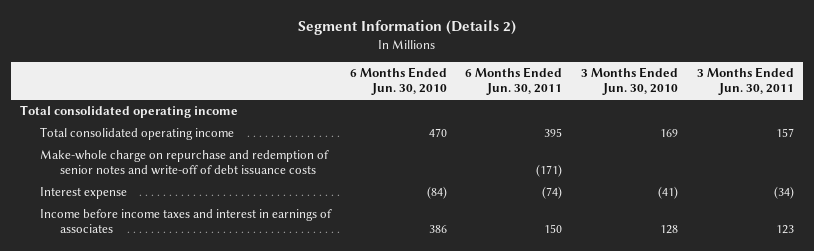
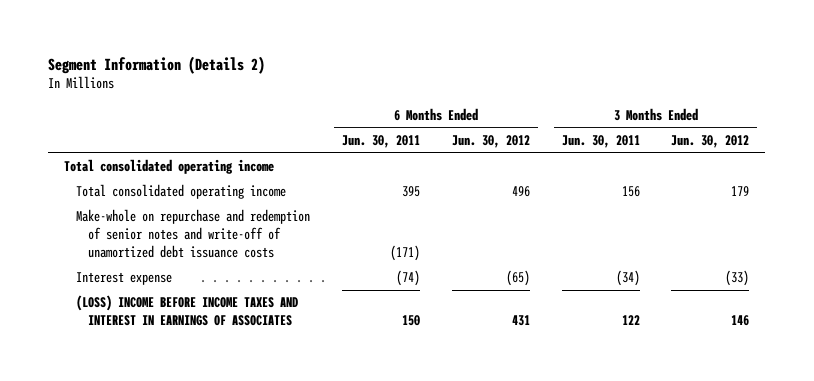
[349,67,447,96] 6 Months Ended Jun. 30, 2010 -> none
[580,67,678,96] 3 Months Ended Jun. 30, 2010 -> none
none -> [451,134,530,148] Jun. 30, 2012
none -> [671,134,750,148] Jun. 30, 2012
[775,128,794,138] 157 -> [621,186,640,198] 156
[39,150,329,176] Make-whole charge on repurchase and redemption of senior notes and write-off of debt issuance costs -> [76,209,311,259] Make-whole on repurchase and redemption of senior notes and write-off of unamortized debt issuance costs
[39,209,332,234] Income before income taxes and interest in earnings of associates -> [76,295,299,327] (LOSS) INCOME BEFORE INCOME TAXES AND INTEREST IN EARNINGS OF ASSOCIATES
[775,225,794,235] 123 -> [621,315,640,326] 122

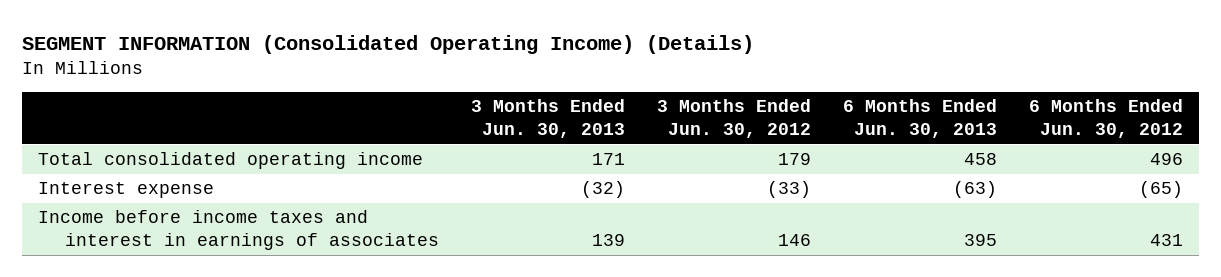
[48,55,266,74] Segment Information (Details 2) -> [21,34,754,54] SEGMENT INFORMATION (Consolidated Operating Income) (Details)
[342,134,421,148] Jun. 30, 2011 -> none
[561,134,640,148] Jun. 30, 2011 -> none
none -> [471,99,626,139] 3 Months Ended Jun. 30, 2013
none -> [843,99,998,139] 6 Months Ended Jun. 30, 2013
[64,159,275,175] Total consolidated operating income -> none
[76,209,311,259] Make-whole on repurchase and redemption of senior notes and write-off of unamortized debt issuance costs -> none
[76,295,299,327] (LOSS) INCOME BEFORE INCOME TAXES AND INTEREST IN EARNINGS OF ASSOCIATES -> [37,210,440,251] Income before income taxes and interest in earnings of associates

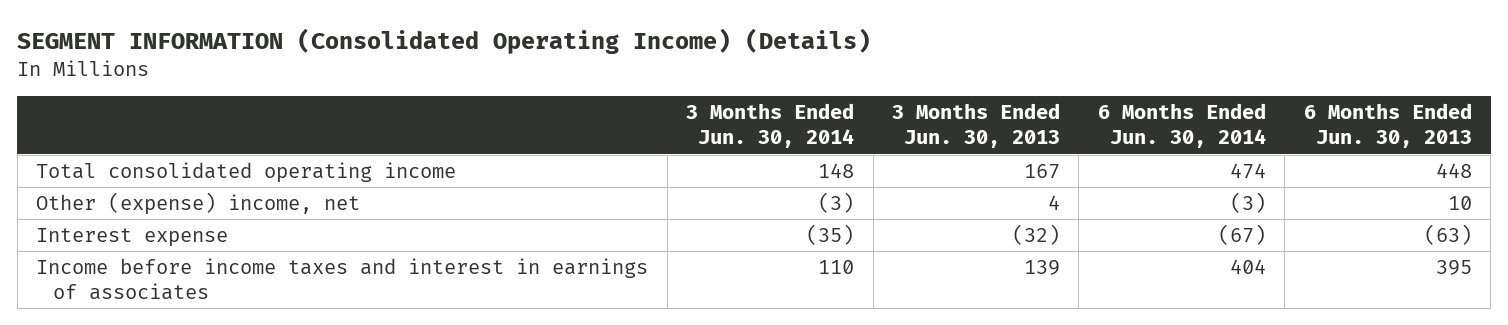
[657,99,812,139] 3 Months Ended Jun. 30, 2012 -> none
[1029,99,1184,139] 6 Months Ended Jun. 30, 2012 -> none
none -> [686,103,855,149] 3 Months Ended Jun. 30, 2014
none -> [1097,103,1266,149] 6 Months Ended Jun. 30, 2014
[592,153,626,166] 171 -> [1024,164,1061,180] 167
[964,153,998,166] 458 -> [1435,163,1472,179] 448
none -> [36,192,361,216] Other (expense) income, net

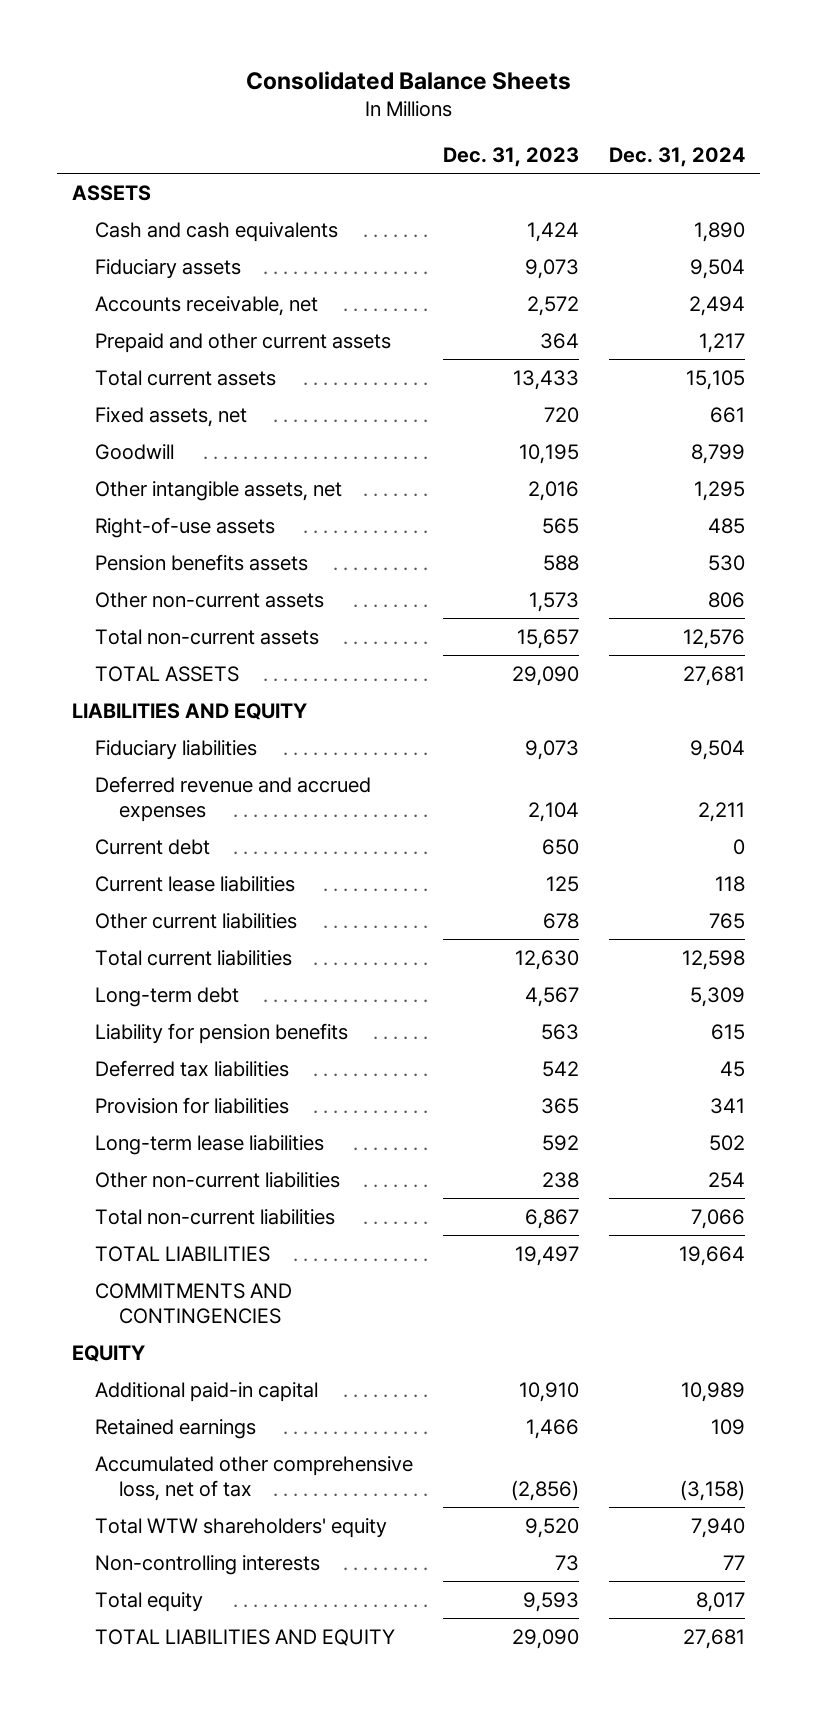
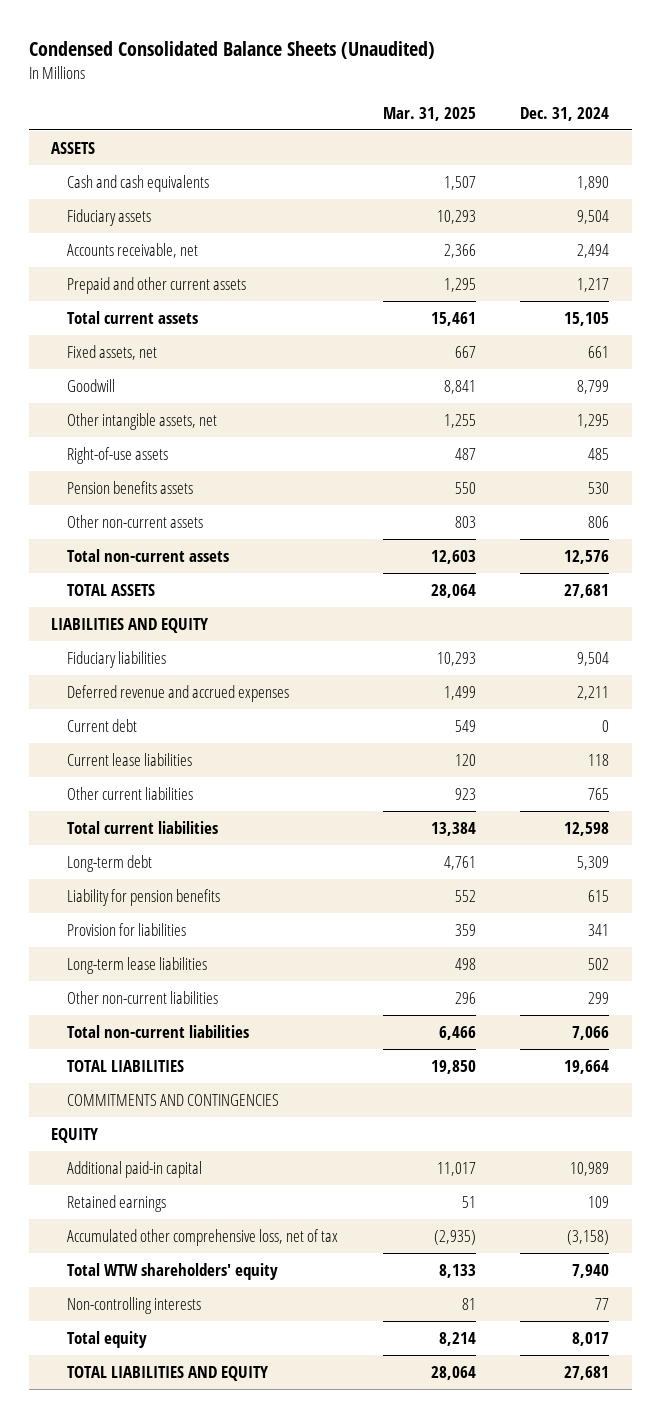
[245,70,571,90] Consolidated Balance Sheets -> [29,40,436,59] Condensed Consolidated Balance Sheets (Unaudited)
[443,147,580,168] Dec. 31, 2023 -> none
none -> [382,107,476,122] Mar. 31, 2025
[95,1059,290,1077] Deferred tax liabilities -> none
[707,1171,745,1188] 254 -> [588,991,610,1004] 299

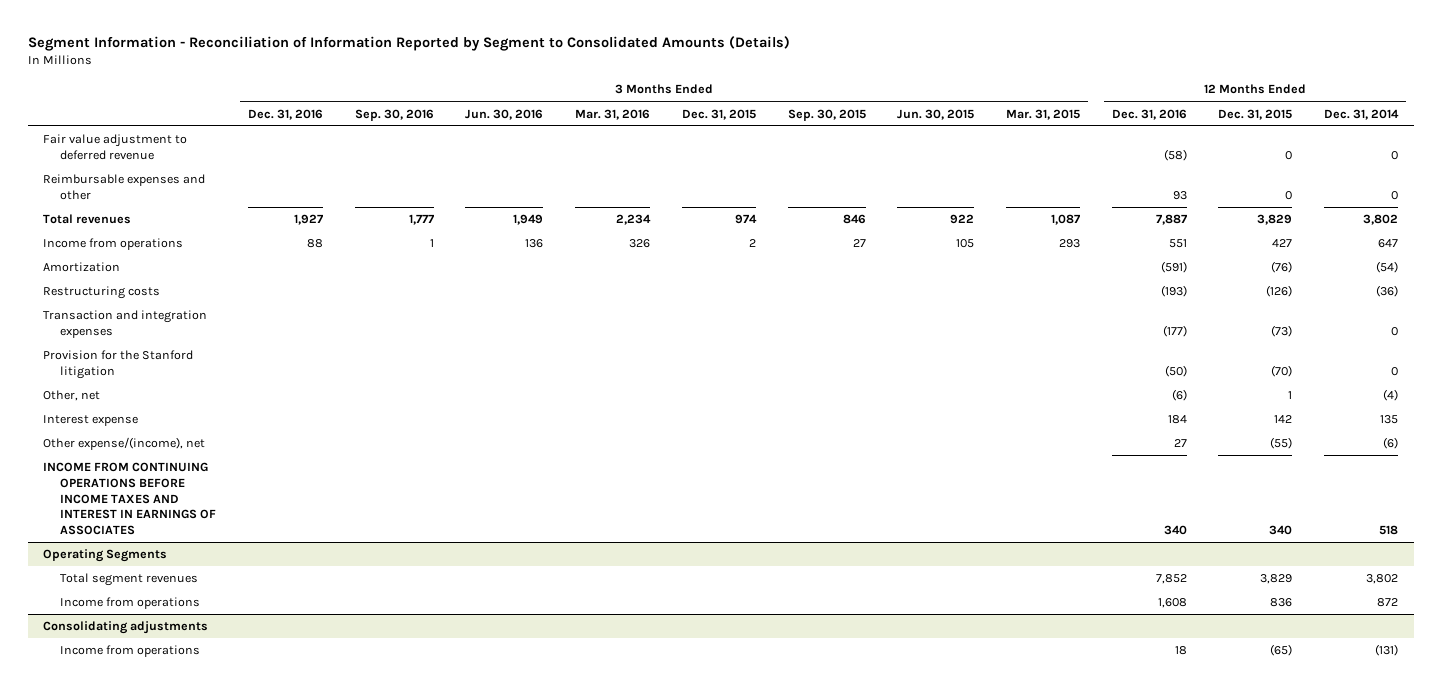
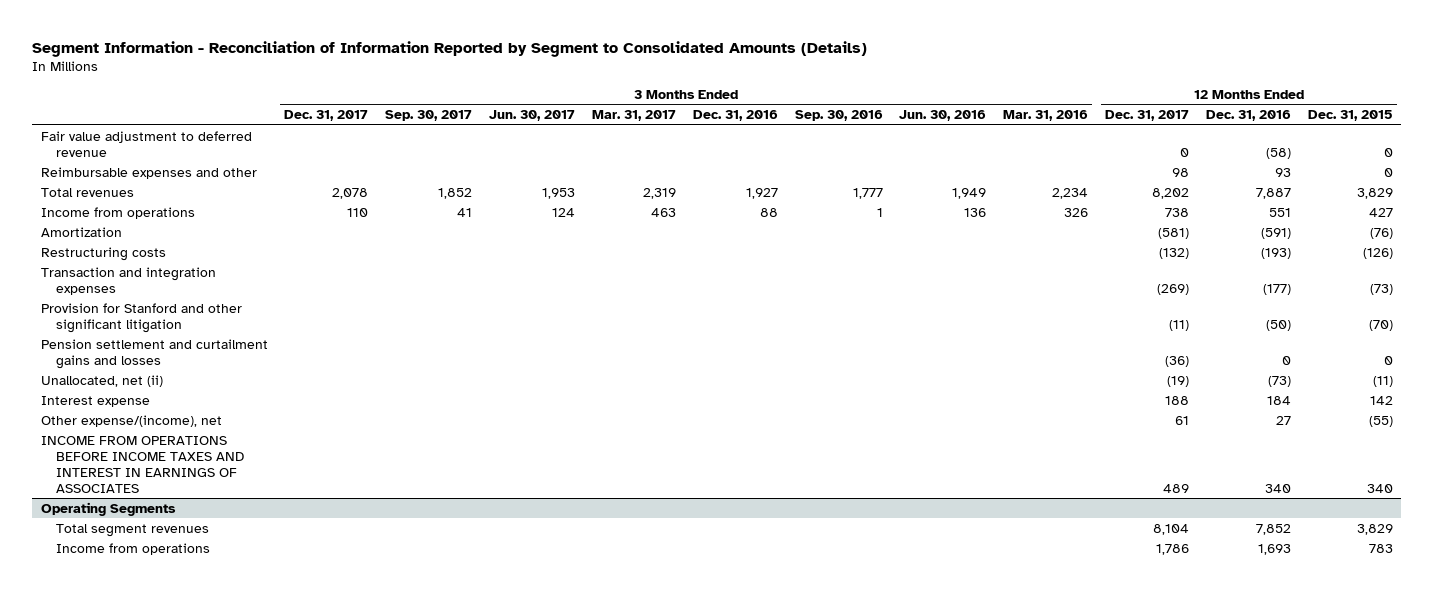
[681,108,756,120] Dec. 31, 2015 -> none
[787,108,866,121] Sep. 30, 2015 -> none
[897,108,975,120] Jun. 30, 2015 -> none
[1005,108,1080,120] Mar. 31, 2015 -> none
[1323,108,1399,120] Dec. 31, 2014 -> none
none -> [284,110,369,122] Dec. 31, 2017
none -> [385,110,473,122] Sep. 30, 2017
none -> [489,110,576,122] Jun. 30, 2017
none -> [591,110,676,122] Mar. 31, 2017
none -> [1105,110,1190,122] Dec. 31, 2017
[43,350,194,379] Provision for the Stanford litigation -> [40,302,242,333] Provision for Stanford and other significant litigation
none -> [40,338,268,369] Pension settlement and curtailment gains and losses
[43,390,101,402] Other, net -> [40,374,163,387] Unallocated, net (ii)
[1171,389,1187,402] (6) -> [1267,375,1291,387] (73)
[1288,391,1293,400] 1 -> [1372,375,1393,387] (11)
[43,462,217,535] INCOME FROM CONTINUING OPERATIONS BEFORE INCOME TAXES AND INTEREST IN EARNINGS OF ASSOCIATES -> [40,435,244,493] INCOME FROM OPERATIONS BEFORE INCOME TAXES AND INTEREST IN EARNINGS OF ASSOCIATES
[43,621,209,635] Consolidating adjustments -> none
[60,645,201,658] Income from operations -> none
[1157,598,1187,609] 1,608 -> [1257,543,1291,555] 1,693
[1270,598,1293,608] 836 -> [1368,543,1393,553] 783

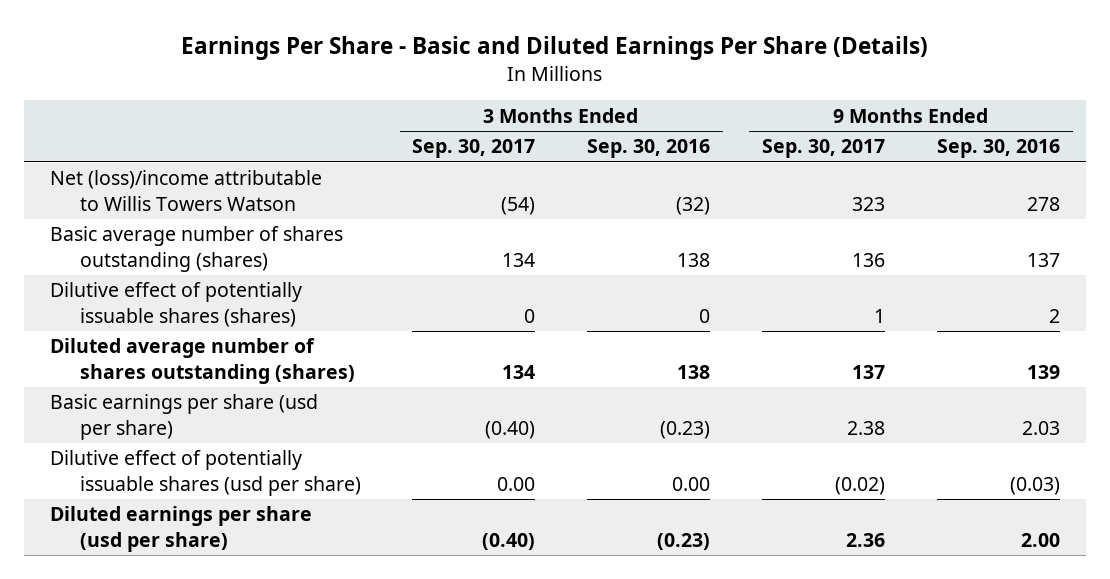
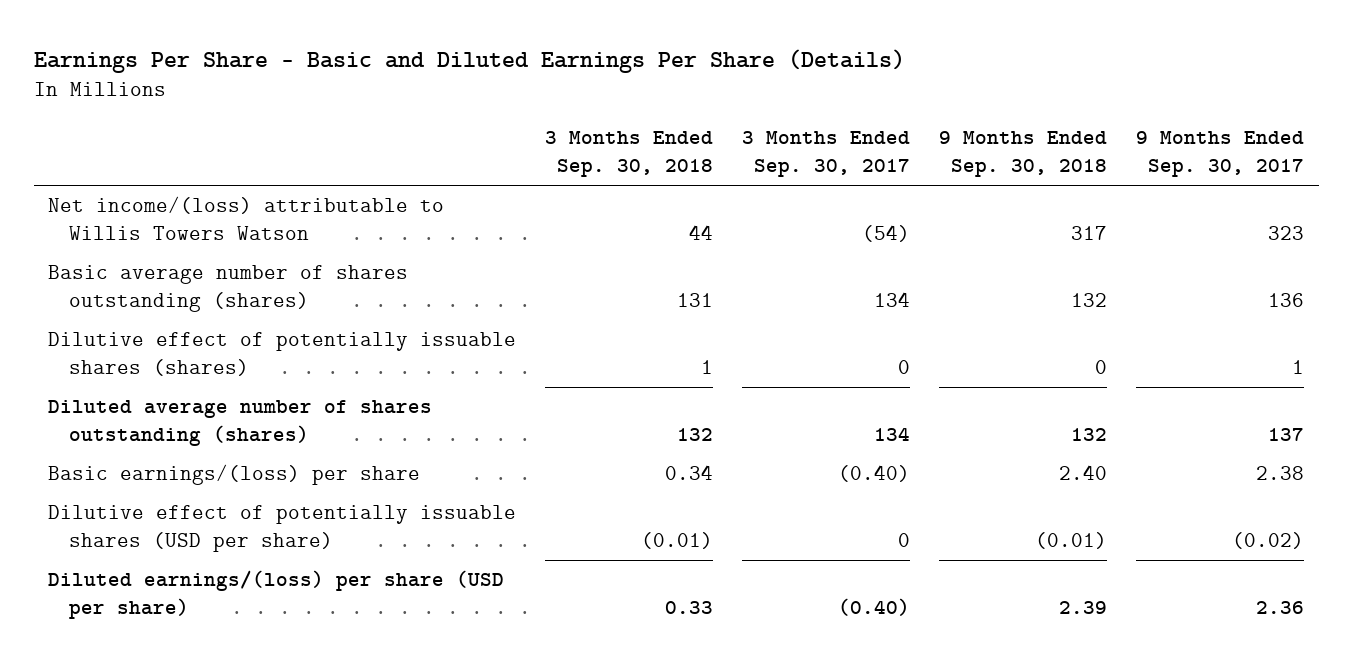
[587,139,711,159] Sep. 30, 2016 -> none
[936,139,1060,159] Sep. 30, 2016 -> none
none -> [545,131,714,178] 3 Months Ended Sep. 30, 2018
none -> [939,131,1108,178] 9 Months Ended Sep. 30, 2018
[49,170,322,211] Net (loss)/income attributable to Willis Towers Watson -> [48,196,445,242] Net income/(loss) attributable to Willis Towers Watson
[49,394,318,440] Basic earnings per share (usd per share) -> [48,464,421,486] Basic earnings/(loss) per share
[49,450,361,496] Dilutive effect of potentially issuable shares (usd per share) -> [48,505,517,553] Dilutive effect of potentially issuable shares (USD per share)
[497,476,536,491] 0.00 -> [898,533,911,548] 0
[49,506,312,552] Diluted earnings per share (usd per share) -> [48,570,505,620] Diluted earnings/(loss) per share (USD per share)

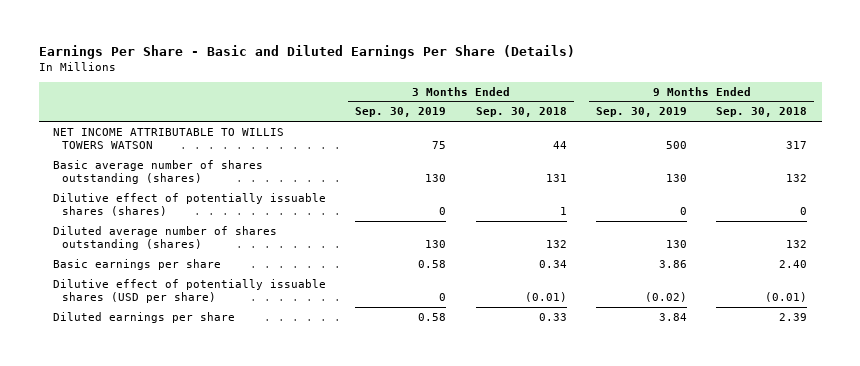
[742,131,911,178] 3 Months Ended Sep. 30, 2017 -> none
[1136,131,1305,178] 9 Months Ended Sep. 30, 2017 -> none
none -> [355,107,447,118] Sep. 30, 2019
none -> [595,107,687,118] Sep. 30, 2019
[48,196,445,242] Net income/(loss) attributable to Willis Towers Watson -> [53,127,285,149] NET INCOME ATTRIBUTABLE TO WILLIS TOWERS WATSON
[48,464,421,486] Basic earnings/(loss) per share -> [53,258,222,270] Basic earnings per share
[48,570,505,620] Diluted earnings/(loss) per share (USD per share) -> [53,311,236,323] Diluted earnings per share

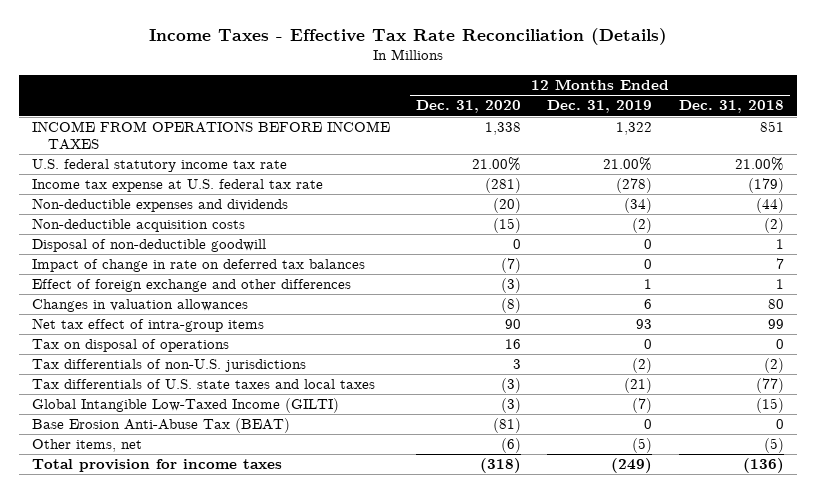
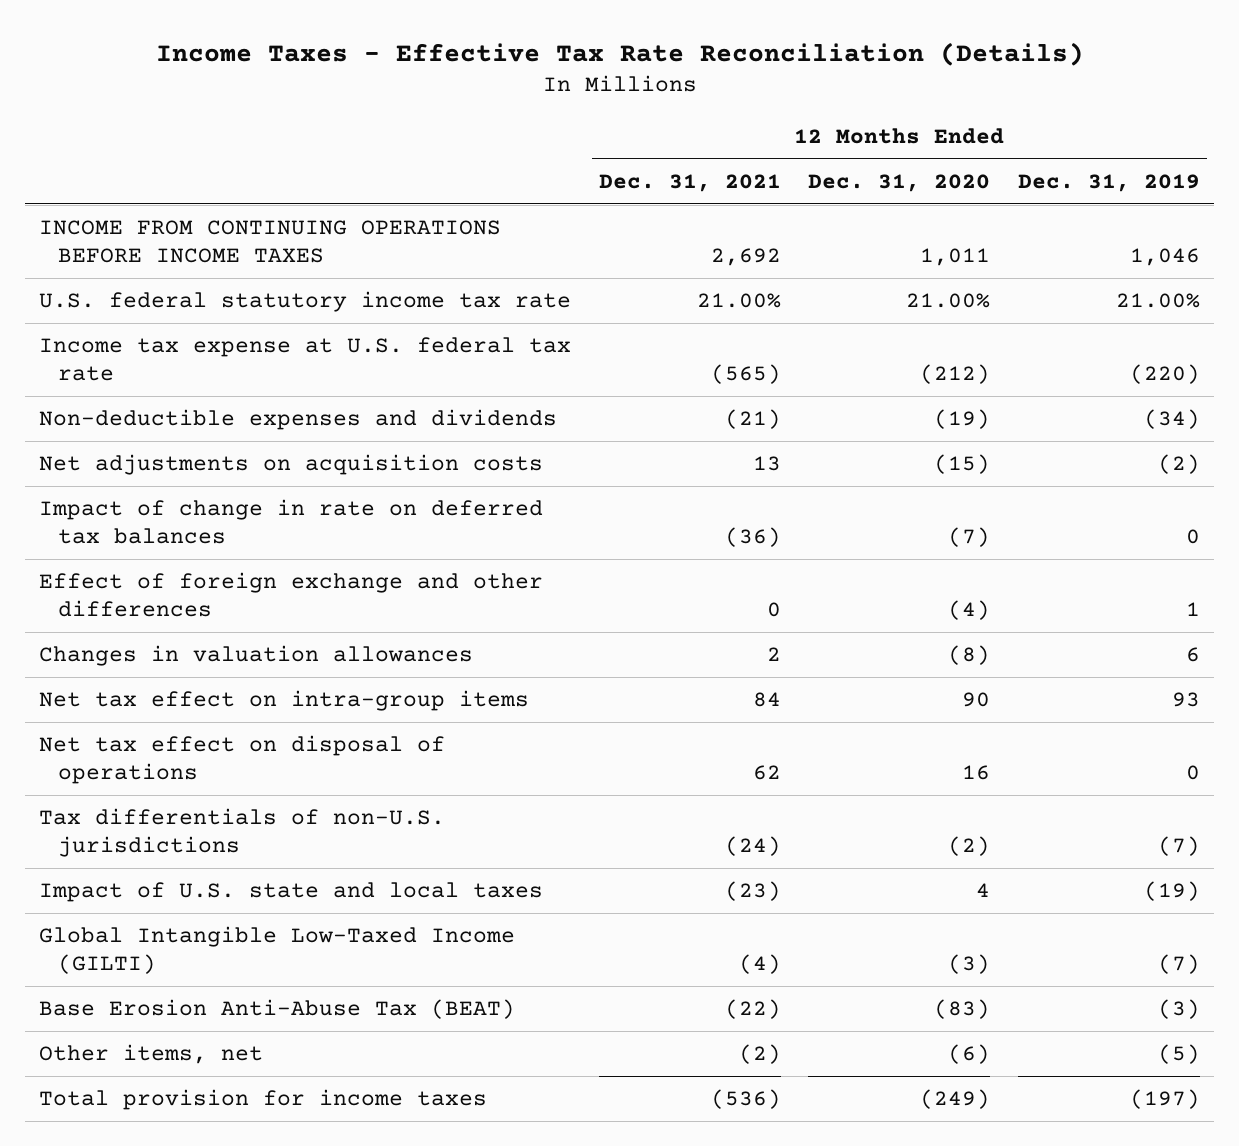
[678,100,784,114] Dec. 31, 2018 -> none
none -> [598,173,781,192] Dec. 31, 2021
[31,121,390,150] INCOME FROM OPERATIONS BEFORE INCOME TAXES -> [38,219,501,263] INCOME FROM CONTINUING OPERATIONS BEFORE INCOME TAXES
[485,122,522,136] 1,338 -> [920,247,991,266] 1,011
[616,122,653,136] 1,322 -> [1130,247,1201,266] 1,046
[31,239,266,253] Disposal of non-deductible goodwill -> none
[485,178,522,194] (281) -> [920,363,991,384] (212)
[616,178,653,194] (278) -> [1130,363,1201,384] (220)
[493,198,522,214] (20) -> [934,408,991,429] (19)
[31,218,245,233] Non-deductible acquisition costs -> [38,453,543,475] Net adjustments on acquisition costs
[501,278,522,294] (3) -> [948,599,991,620] (4)
[31,318,264,333] Net tax effect of intra-group items -> [38,689,529,711] Net tax effect on intra-group items
[31,339,229,353] Tax on disposal of operations -> [38,734,445,784] Net tax effect on disposal of operations
[513,359,522,370] 3 -> [948,835,991,856] (2)
[632,358,653,374] (2) -> [1158,835,1201,856] (7)
[31,379,375,390] Tax differentials of U.S. state taxes and local taxes -> [38,881,543,902] Impact of U.S. state and local taxes
[501,378,522,394] (3) -> [976,882,991,897] 4
[624,378,653,394] (21) -> [1144,880,1201,901] (19)
[493,418,522,434] (81) -> [934,998,991,1019] (83)
[644,419,653,430] 0 -> [1158,998,1201,1019] (3)
[480,458,522,474] (318) -> [920,1088,991,1109] (249)
[611,458,653,474] (249) -> [1130,1088,1201,1109] (197)

